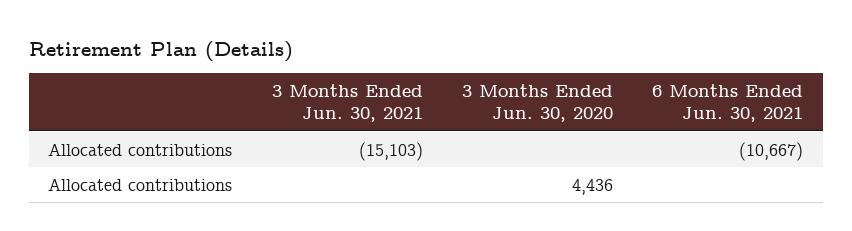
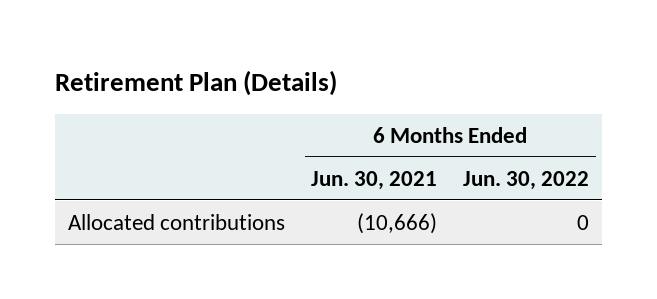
[271,84,423,122] 3 Months Ended Jun. 30, 2021 -> none
[462,84,614,122] 3 Months Ended Jun. 30, 2020 -> none
none -> [463,170,590,190] Jun. 30, 2022
[48,177,233,191] Allocated contributions -> none
[739,141,804,161] (10,667) -> [357,212,438,234] (10,666)

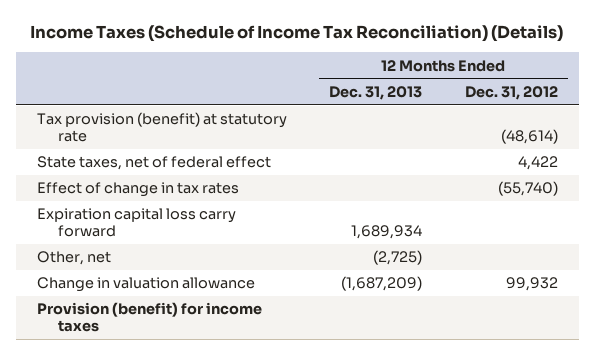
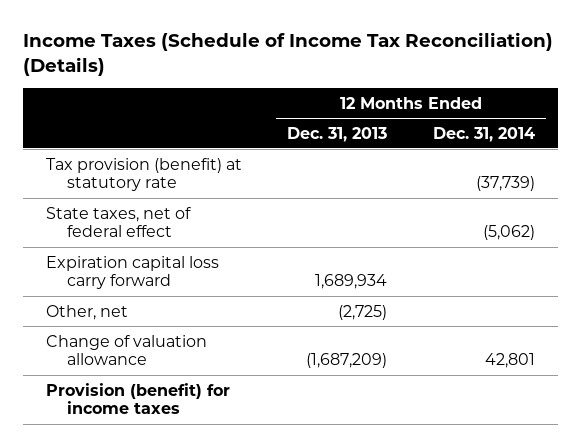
[464,86,558,101] Dec. 31, 2012 -> none
none -> [432,126,535,142] Dec. 31, 2014
[36,182,239,198] Effect of change in tax rates -> none
[36,277,255,293] Change in valuation allowance -> [45,334,207,366] Change of valuation allowance

